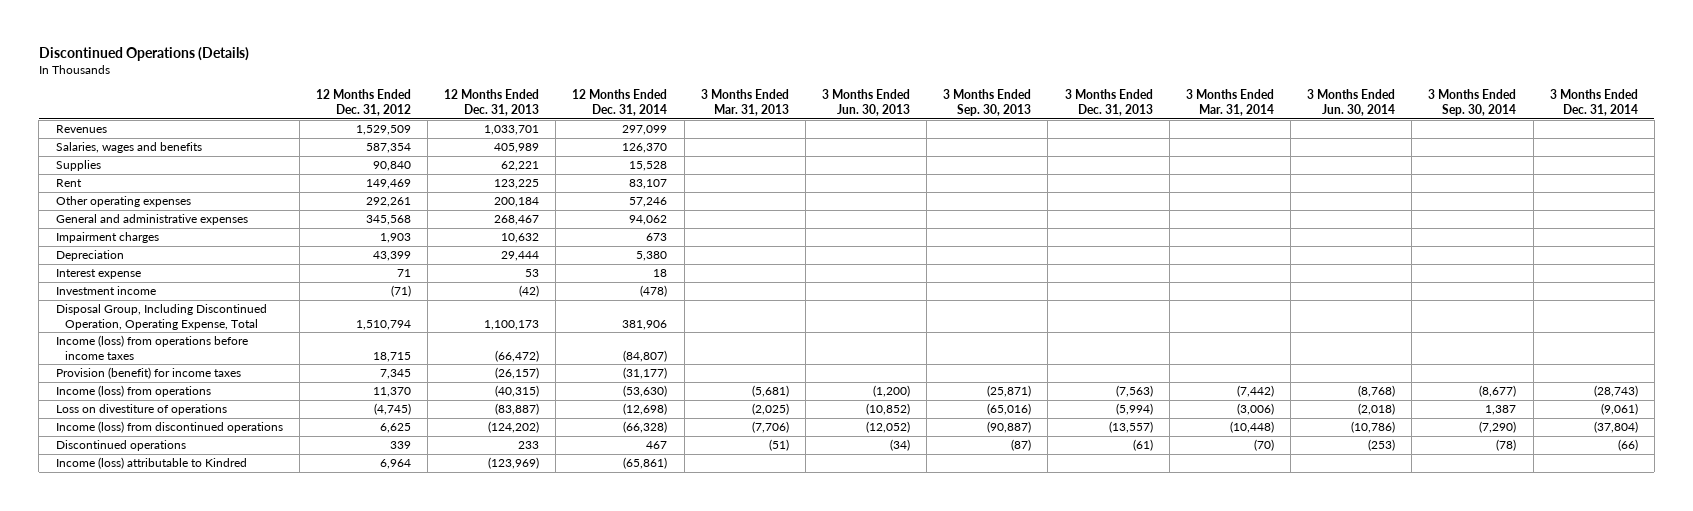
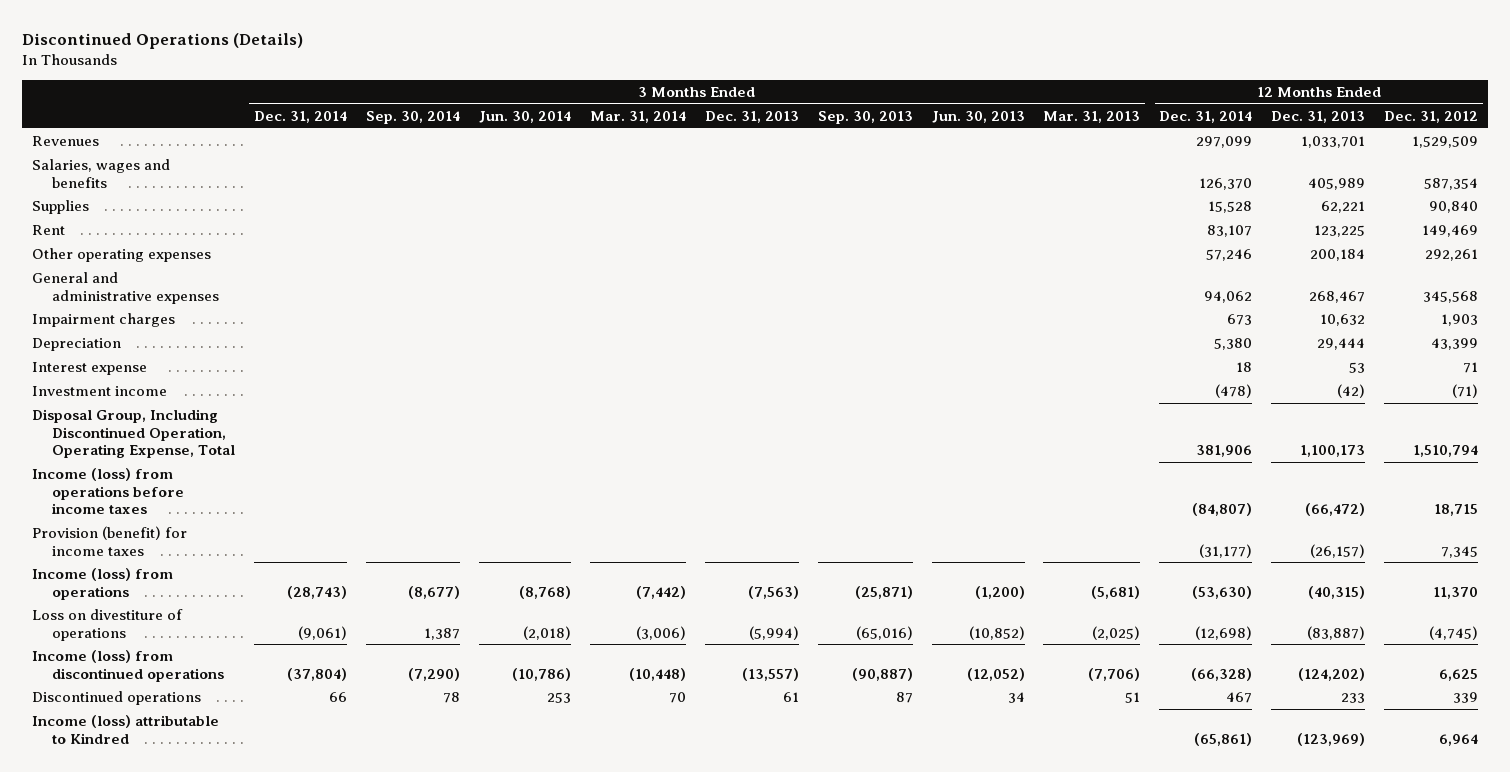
[768,439,789,452] (51) -> [1125,692,1141,704] 51
[890,439,911,452] (34) -> [1007,692,1025,704] 34
[1011,439,1032,452] (87) -> [895,692,913,704] 87
[1132,439,1153,452] (61) -> [782,692,799,703] 61
[1253,439,1274,452] (70) -> [668,692,686,704] 70
[1368,439,1396,452] (253) -> [546,692,571,704] 253
[1496,439,1517,452] (78) -> [442,692,460,704] 78
[1617,439,1638,452] (66) -> [328,692,347,703] 66

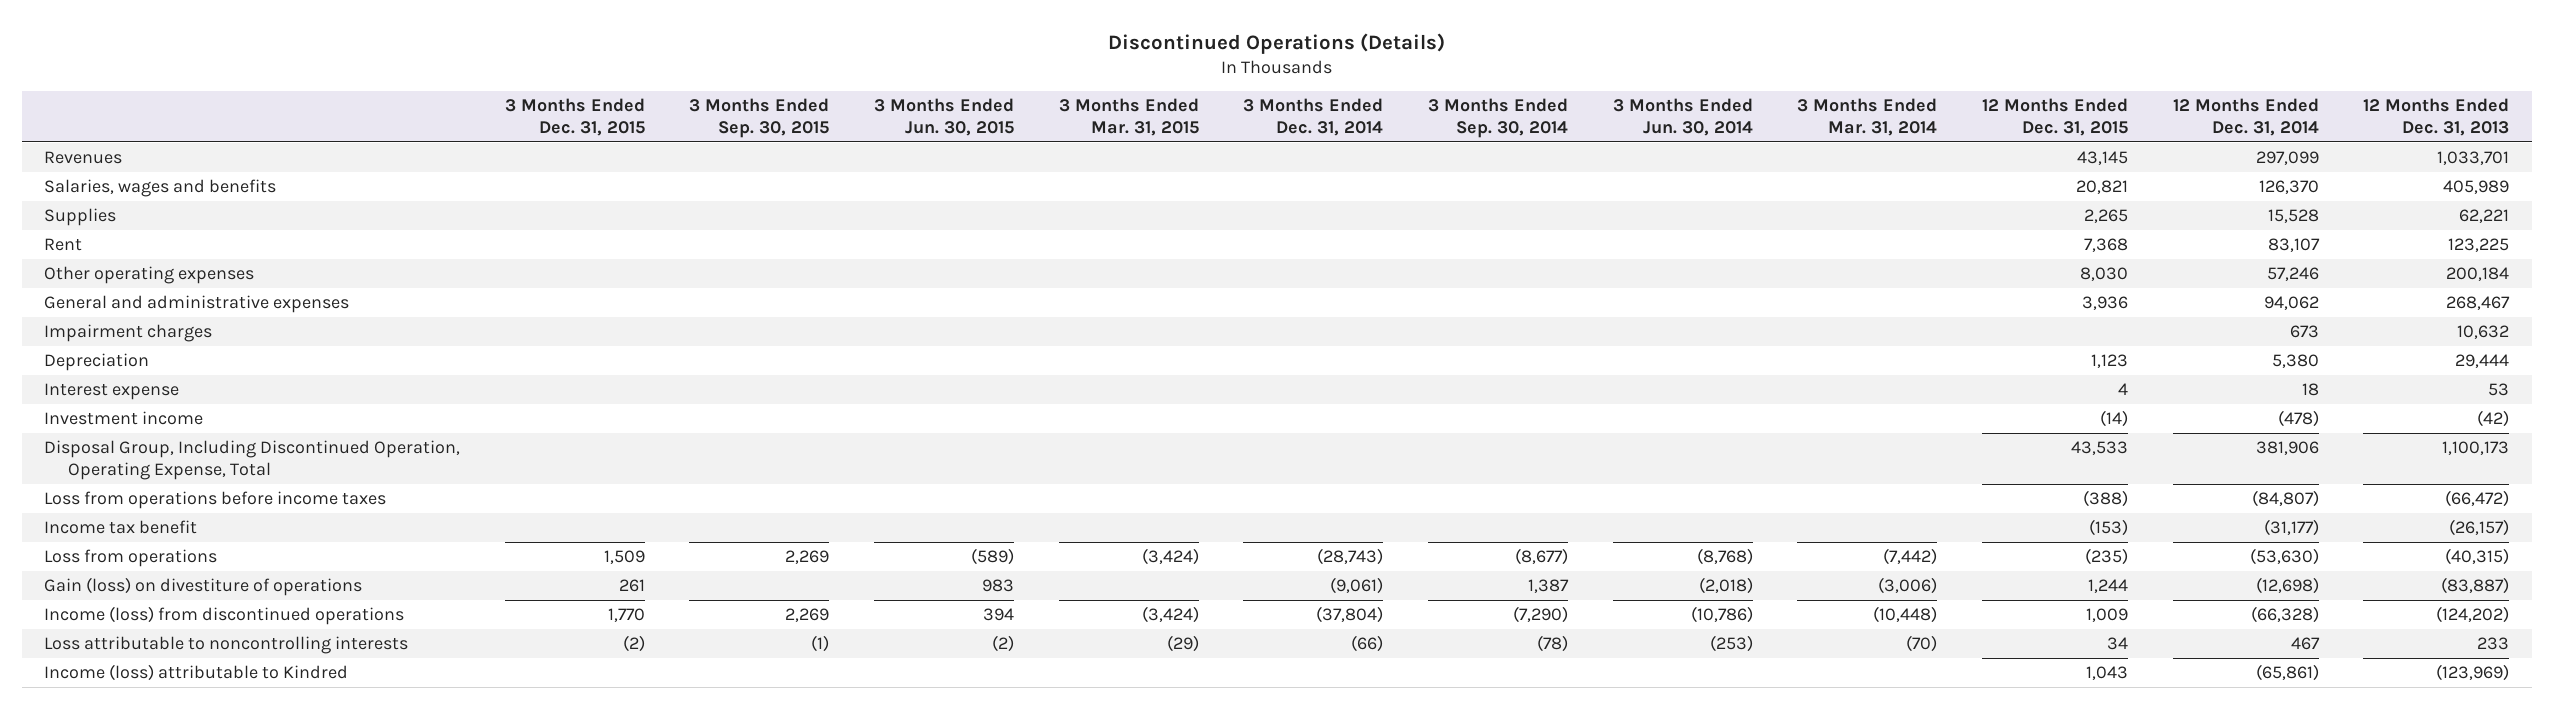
[704,110,799,123] Dec. 31, 2013 -> none
[817,110,913,124] Sep. 30, 2013 -> none
[931,110,1025,123] Jun. 30, 2013 -> none
[1043,110,1141,123] Mar. 31, 2013 -> none
[1384,110,1479,123] Dec. 31, 2012 -> none
none -> [504,97,645,137] 3 Months Ended Dec. 31, 2015
none -> [689,97,830,139] 3 Months Ended Sep. 30, 2015
none -> [873,97,1014,137] 3 Months Ended Jun. 30, 2015
none -> [1058,97,1199,137] 3 Months Ended Mar. 31, 2015
none -> [1982,97,2129,137] 12 Months Ended Dec. 31, 2015
[31,468,184,515] Income (loss) from operations before income taxes -> [43,490,386,509] Loss from operations before income taxes
[31,526,187,556] Provision (benefit) for income taxes -> [43,519,197,534] Income tax benefit
[31,568,173,600] Income (loss) from operations -> [43,548,217,567] Loss from operations
[31,609,183,641] Loss on divestiture of operations -> [43,576,362,596] Gain (loss) on divestiture of operations
[31,691,201,706] Discontinued operations -> none
none -> [43,635,408,654] Loss attributable to noncontrolling interests

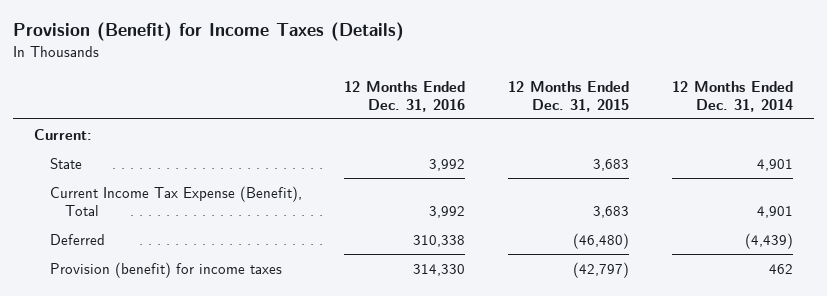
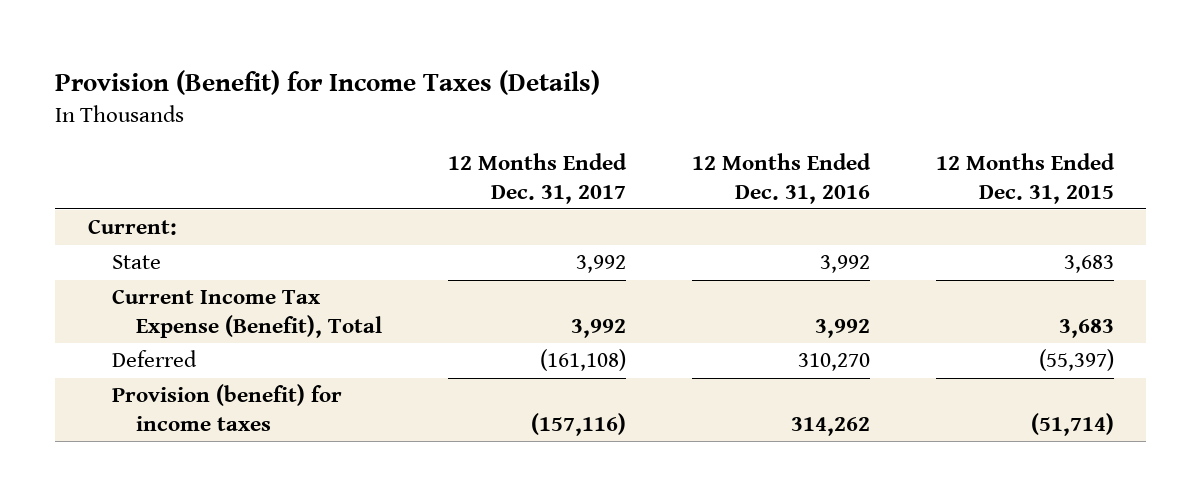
[671,80,793,112] 12 Months Ended Dec. 31, 2014 -> none
none -> [447,152,627,204] 12 Months Ended Dec. 31, 2017
[413,234,466,247] 310,338 -> [797,353,870,372] 310,270
[572,232,629,249] (46,480) -> [1038,349,1114,372] (55,397)
[413,263,466,276] 314,330 -> [790,417,870,437] 314,262
[572,261,629,278] (42,797) -> [1030,413,1114,437] (51,714)

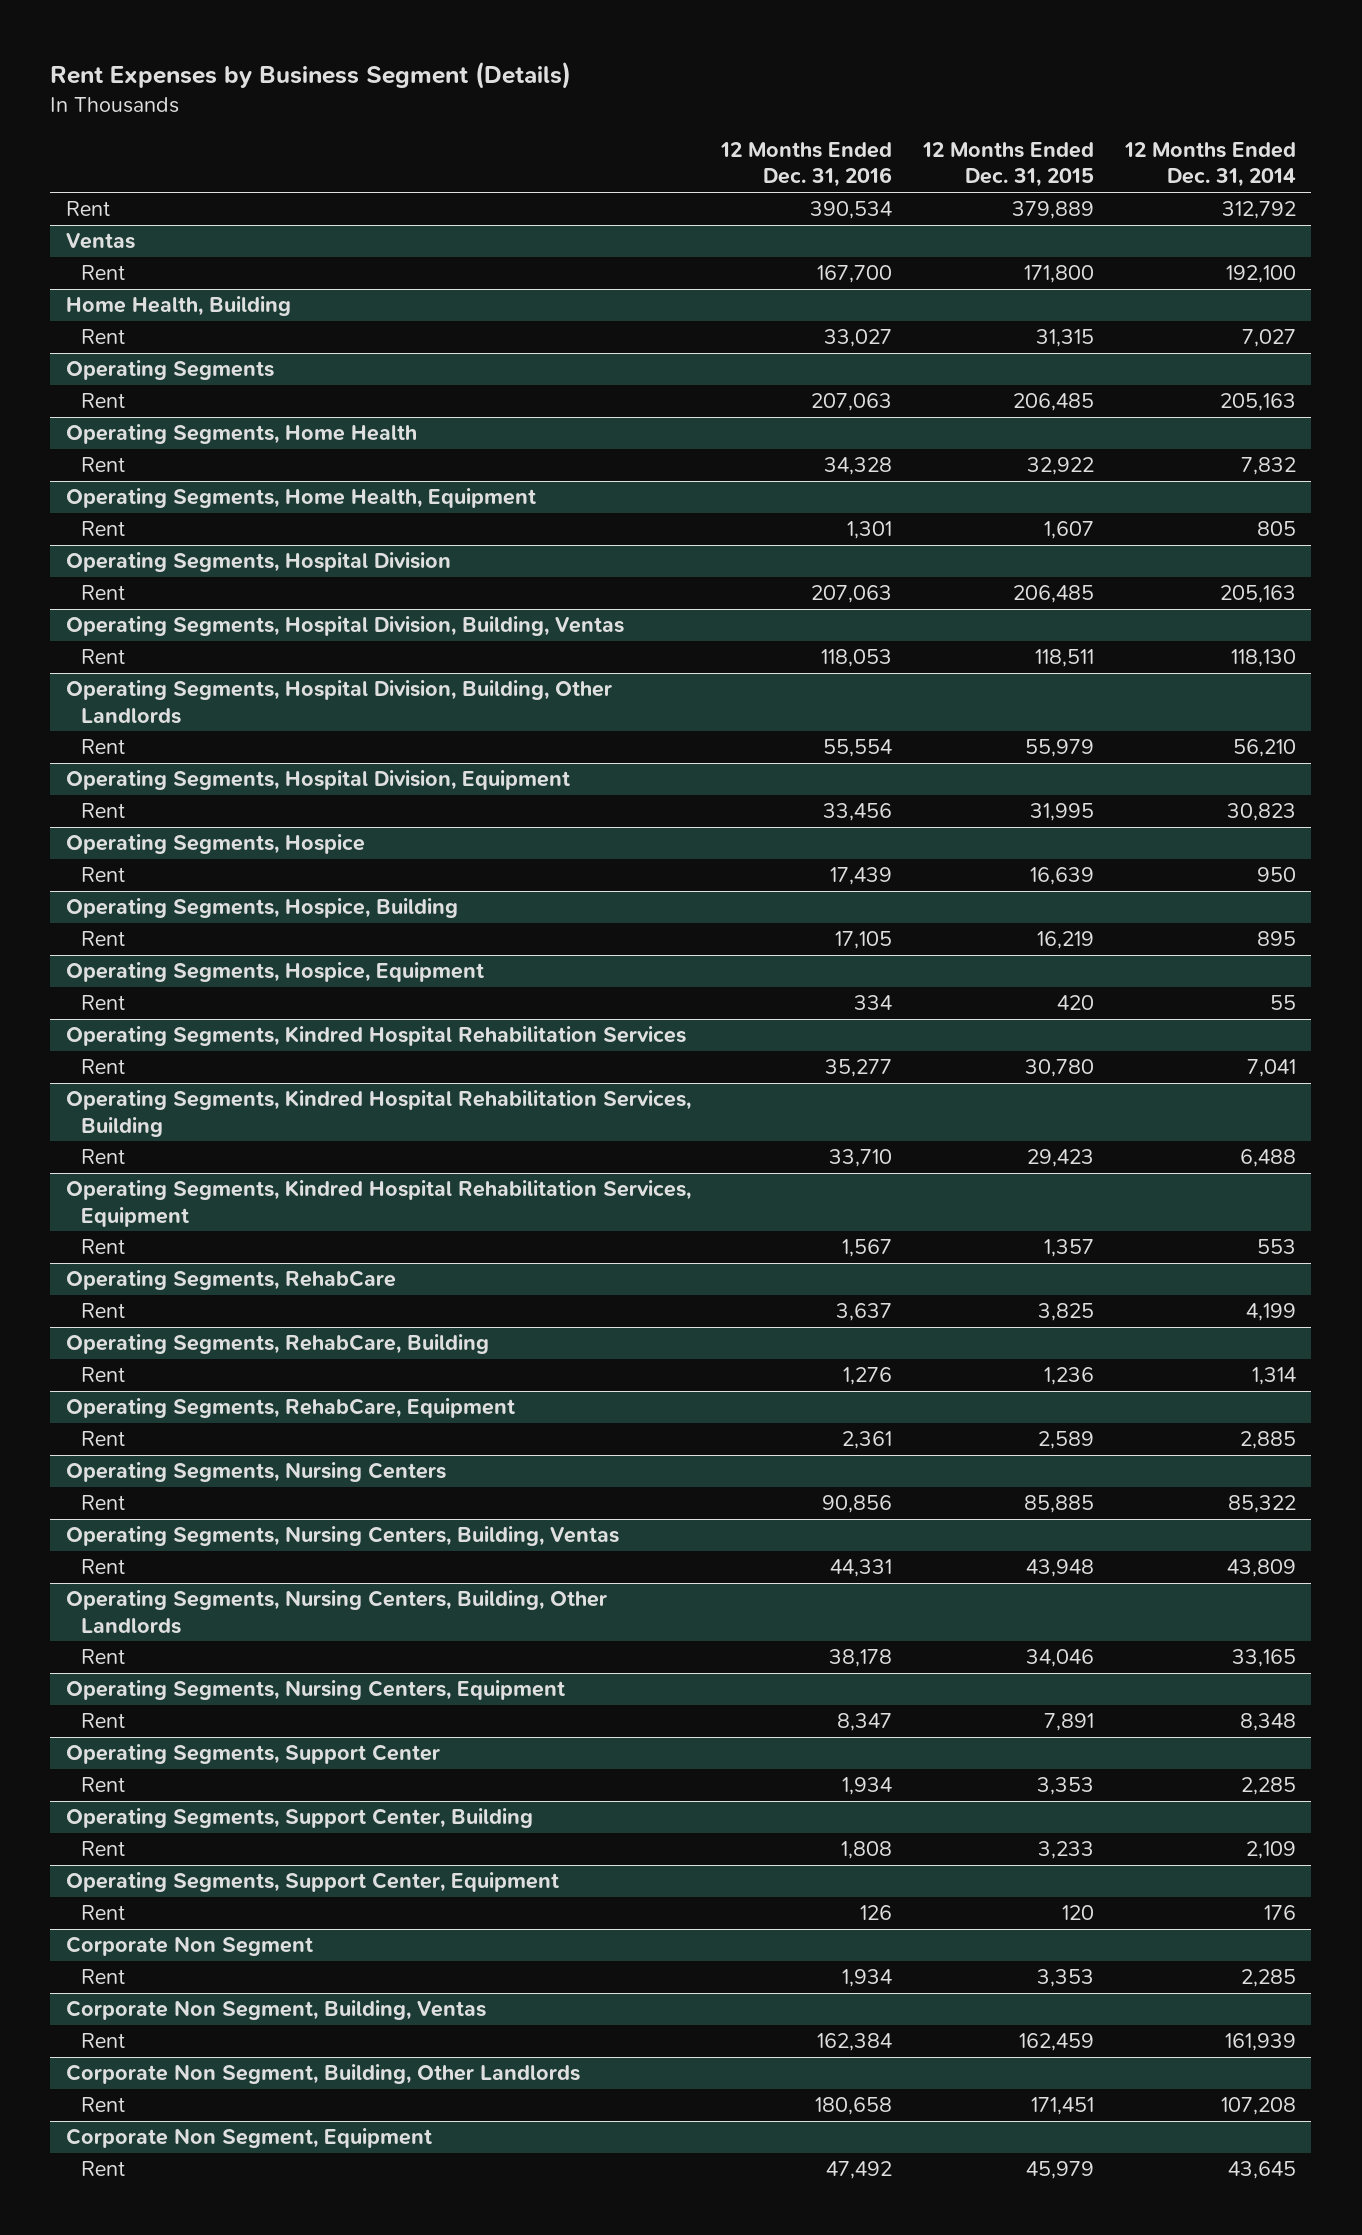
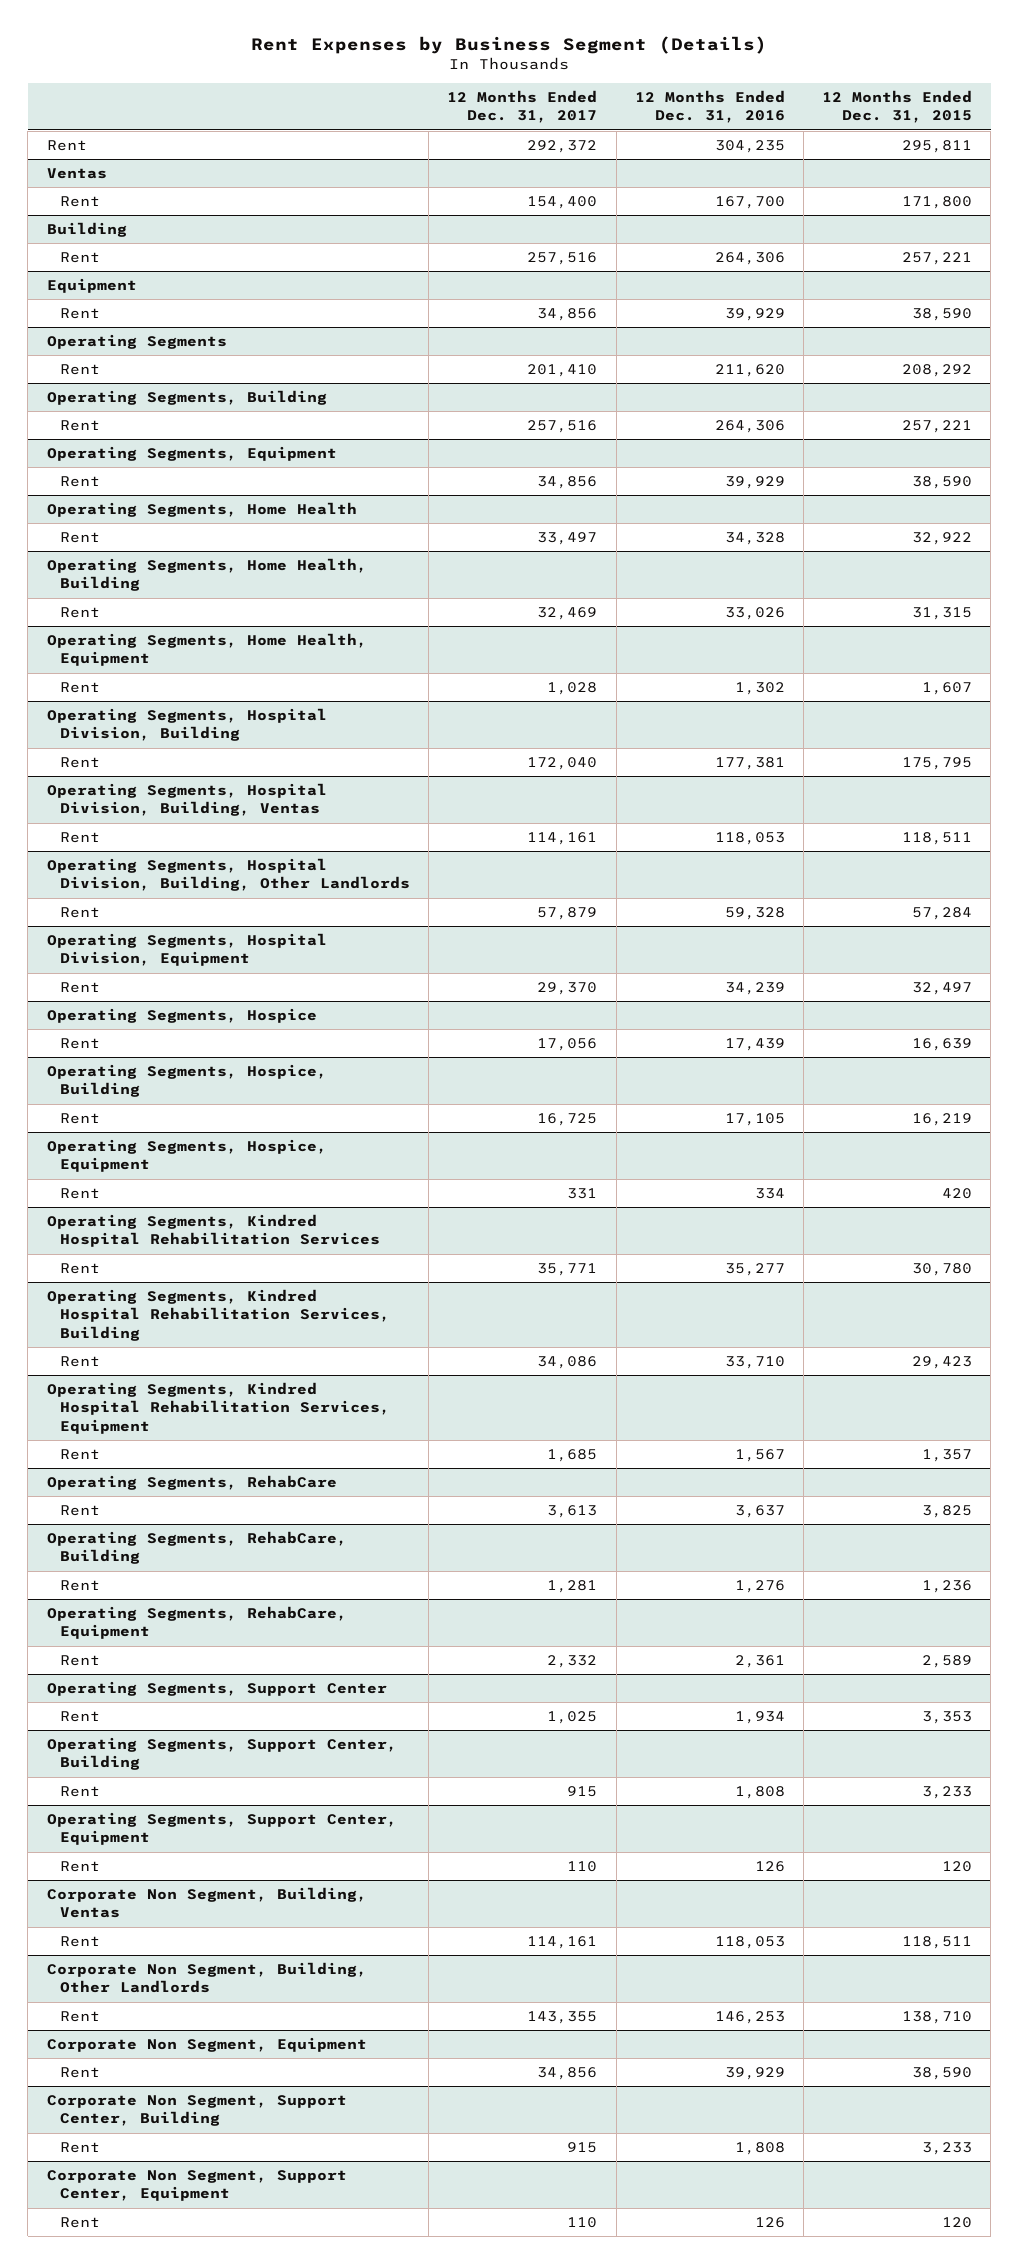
[1124,141,1297,188] 12 Months Ended Dec. 31, 2014 -> none
none -> [447,90,598,124] 12 Months Ended Dec. 31, 2017
[810,201,893,220] 390,534 -> [714,140,785,154] 304,235
[1012,201,1095,220] 379,889 -> [902,140,973,154] 295,811
[65,296,291,317] Home Health, Building -> none
none -> [46,222,127,238] Building
[824,329,893,348] 33,027 -> [714,252,785,266] 264,306
[1036,329,1095,348] 31,315 -> [902,252,973,266] 257,221
none -> [46,278,137,294] Equipment
none -> [60,308,101,320] Rent
[811,393,893,412] 207,063 -> [714,364,785,378] 211,620
[1013,393,1095,412] 206,485 -> [902,364,973,378] 208,292
none -> [46,390,327,406] Operating Segments, Building
none -> [60,420,101,432] Rent
none -> [46,446,337,462] Operating Segments, Equipment
none -> [60,476,101,488] Rent
none -> [46,558,367,592] Operating Segments, Home Health, Building
none -> [60,607,101,619] Rent
[847,521,893,540] 1,301 -> [734,682,785,696] 1,302
[65,552,451,573] Operating Segments, Hospital Division -> [46,708,327,742] Operating Segments, Hospital Division, Building
[811,585,893,604] 207,063 -> [714,757,785,771] 177,381
[1013,585,1095,604] 206,485 -> [902,757,973,771] 175,795
[823,739,893,758] 55,554 -> [724,907,785,921] 59,328
[1025,739,1095,758] 55,979 -> [912,907,973,921] 57,284
[823,803,893,822] 33,456 -> [724,982,785,996] 34,239
[1030,803,1095,822] 31,995 -> [912,982,973,996] 32,497
[65,1462,446,1483] Operating Segments, Nursing Centers -> none
[80,1495,125,1511] Rent -> none
[65,1526,619,1547] Operating Segments, Nursing Centers, Building, Ventas -> none
[80,1559,125,1575] Rent -> none
[65,1590,607,1634] Operating Segments, Nursing Centers, Building, Other Landlords -> none
[80,1649,125,1665] Rent -> none
[65,1680,565,1701] Operating Segments, Nursing Centers, Equipment -> none
[80,1713,125,1729] Rent -> none
[65,1936,313,1957] Corporate Non Segment -> none
[80,1969,125,1985] Rent -> none
[817,2033,893,2052] 162,384 -> [714,1936,785,1950] 118,053
[1019,2033,1095,2052] 162,459 -> [902,1936,973,1950] 118,511
[815,2097,893,2116] 180,658 -> [714,2011,785,2025] 146,253
[1031,2097,1095,2116] 171,451 -> [902,2011,973,2025] 138,710
[826,2161,893,2180] 47,492 -> [724,2067,785,2081] 39,929
[1026,2161,1095,2180] 45,979 -> [912,2067,973,2081] 38,590
none -> [46,2095,347,2127] Corporate Non Segment, Support Center, Building
none -> [60,2142,101,2154] Rent
none -> [46,2170,347,2202] Corporate Non Segment, Support Center, Equipment
none -> [60,2217,101,2229] Rent

